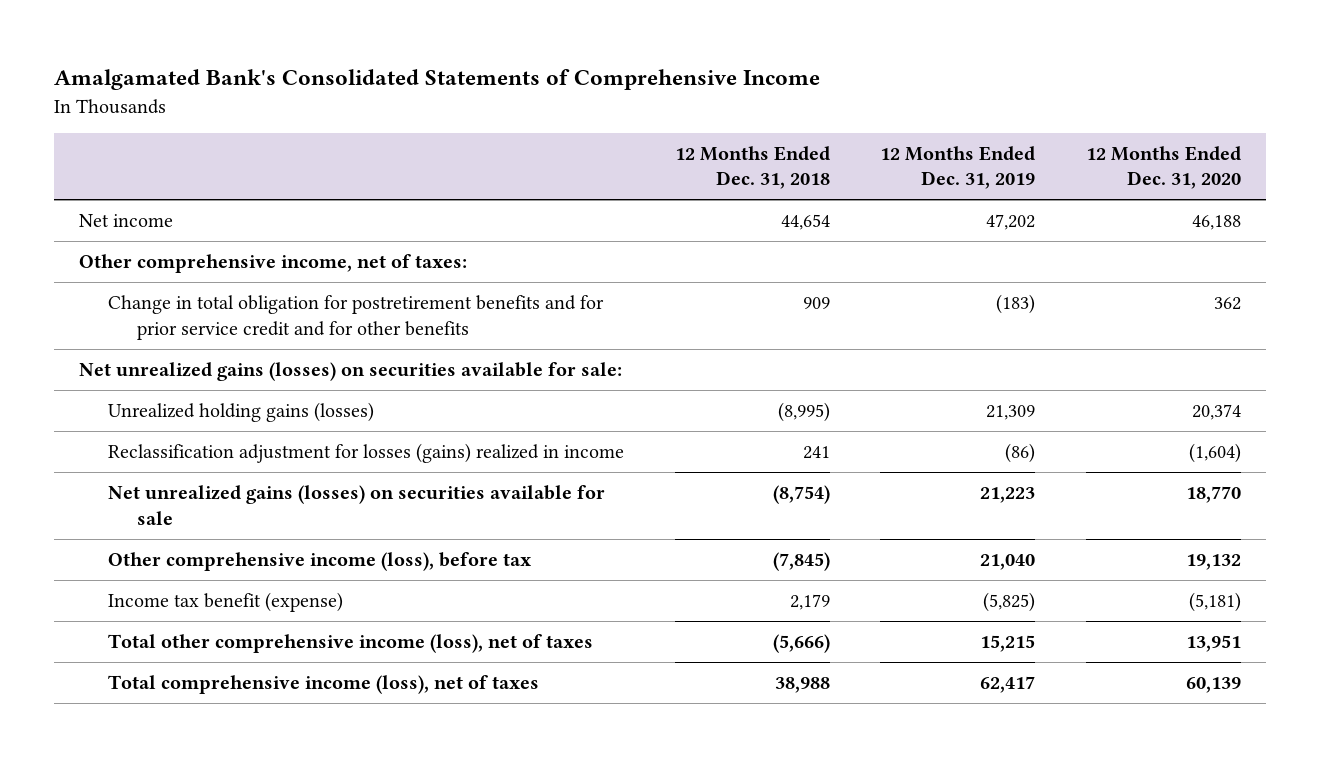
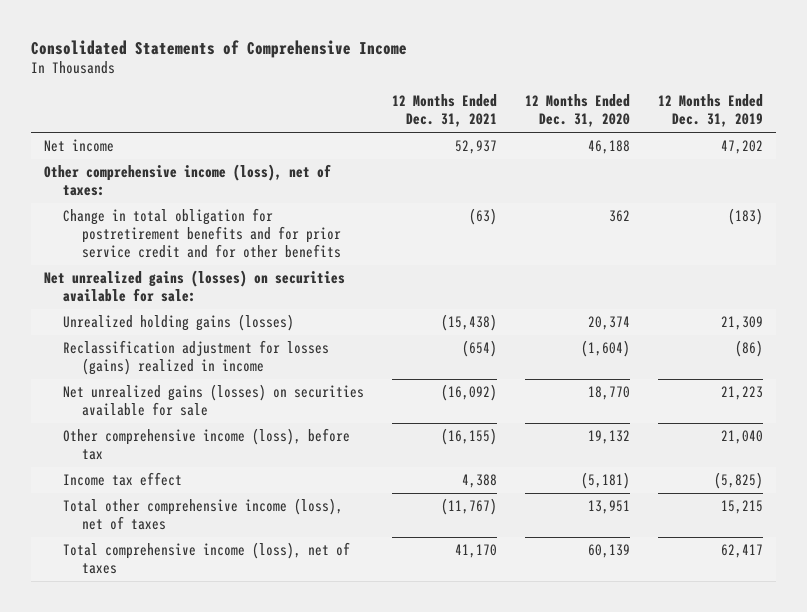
[54,69,821,91] Amalgamated Bank's Consolidated Statements of Comprehensive Income -> [30,39,407,58] Consolidated Statements of Comprehensive Income
[674,145,830,190] 12 Months Ended Dec. 31, 2018 -> none
none -> [392,94,498,128] 12 Months Ended Dec. 31, 2021
[79,254,468,274] Other comprehensive income, net of taxes: -> [44,164,332,196] Other comprehensive income (loss), net of taxes:
[108,592,344,613] Income tax benefit (expense) -> [63,472,183,487] Income tax effect

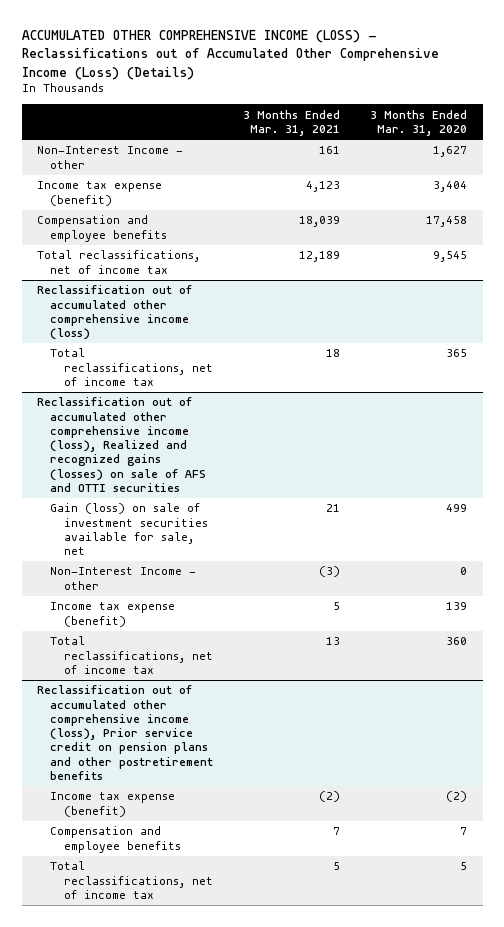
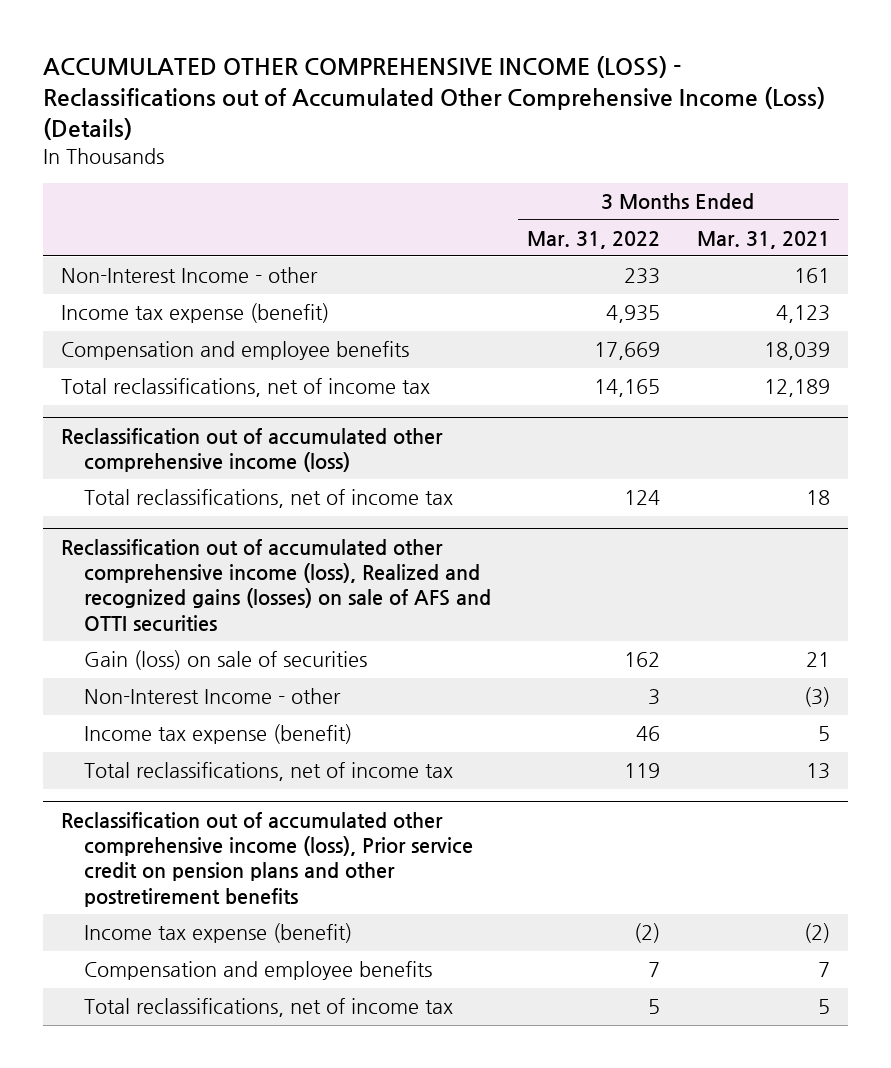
[370,109,468,136] 3 Months Ended Mar. 31, 2020 -> none
none -> [527,230,661,249] Mar. 31, 2022
[50,503,209,556] Gain (loss) on sale of investment securities available for sale, net -> [83,650,367,671] Gain (loss) on sale of securities

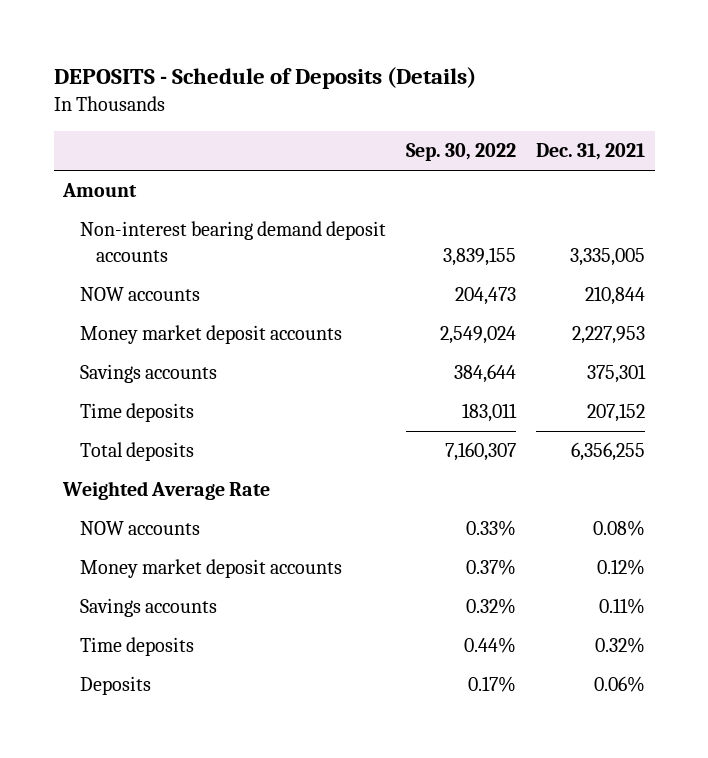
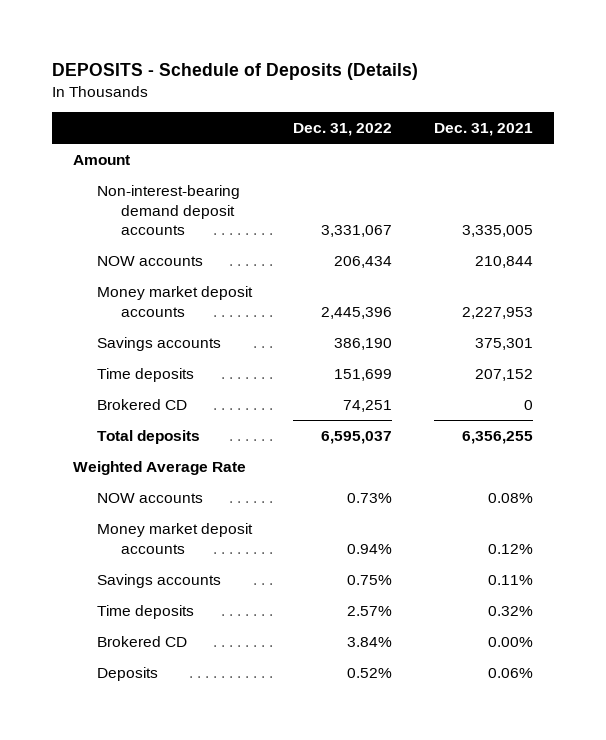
[405,143,516,162] Sep. 30, 2022 -> none
none -> [293,123,393,137] Dec. 31, 2022
[79,221,386,262] Non-interest bearing demand deposit accounts -> [96,184,240,236] Non-interest-bearing demand deposit accounts
none -> [96,398,187,410] Brokered CD
none -> [96,635,187,647] Brokered CD

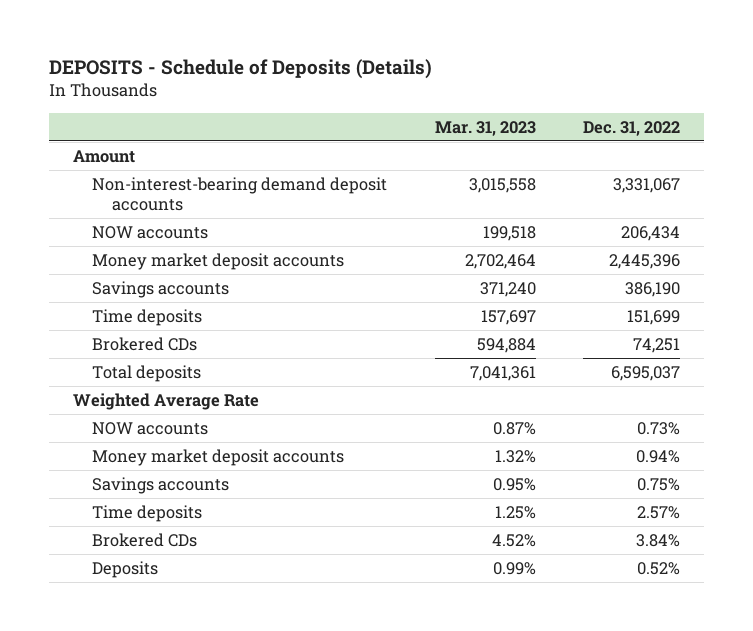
[433,123,533,137] Dec. 31, 2021 -> none
none -> [434,120,536,136] Mar. 31, 2023
[96,398,187,410] Brokered CD -> [92,337,198,352] Brokered CDs
[96,635,187,647] Brokered CD -> [92,533,198,548] Brokered CDs

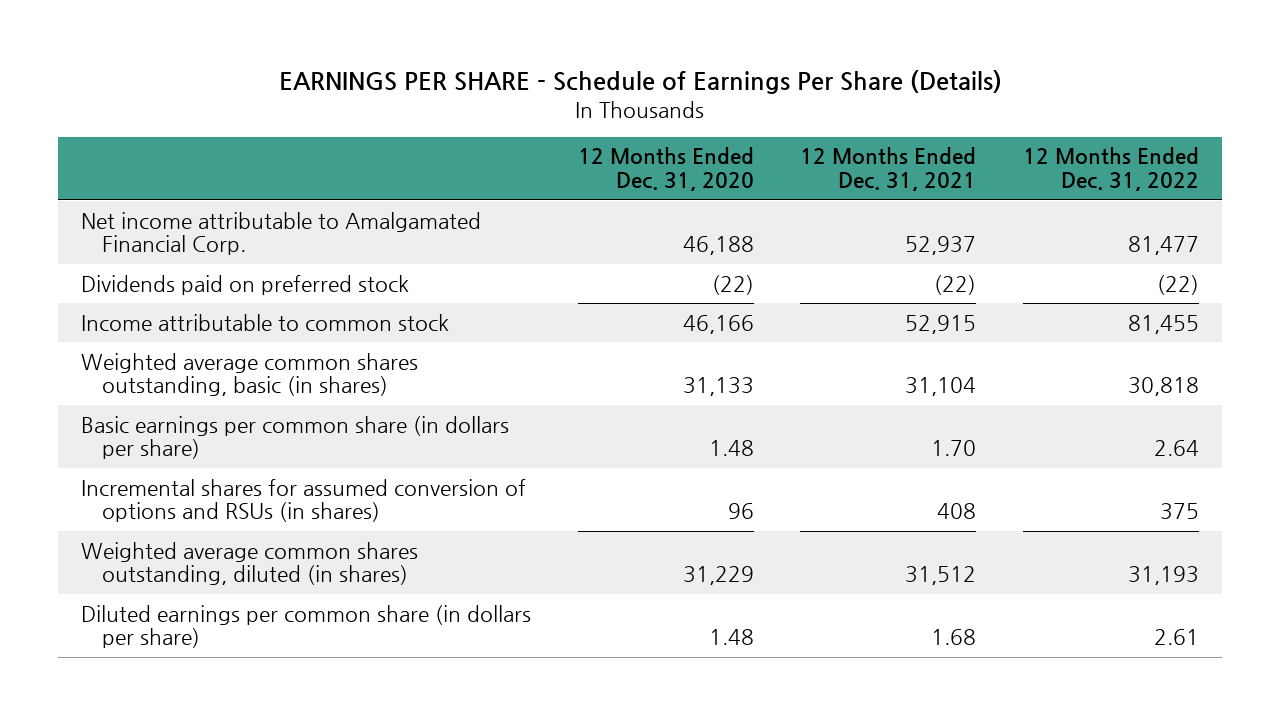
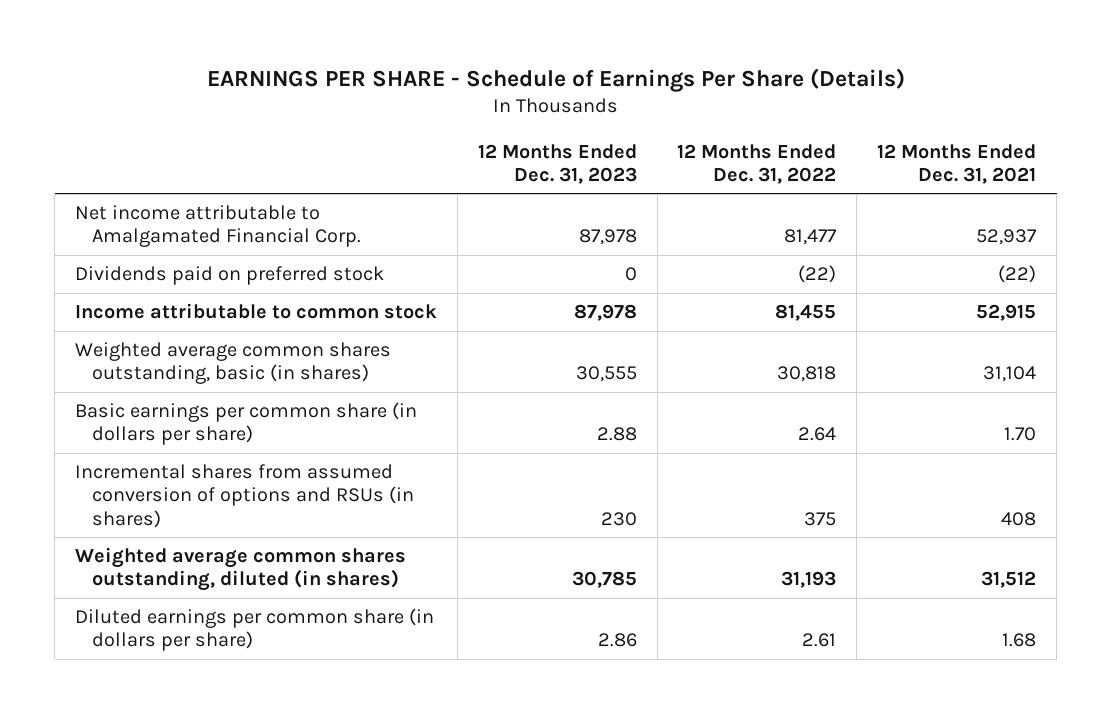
[577,147,754,192] 12 Months Ended Dec. 31, 2020 -> none
none -> [477,143,637,184] 12 Months Ended Dec. 31, 2023
[80,478,526,523] Incremental shares for assumed conversion of options and RSUs (in shares) -> [74,464,414,528] Incremental shares from assumed conversion of options and RSUs (in shares)

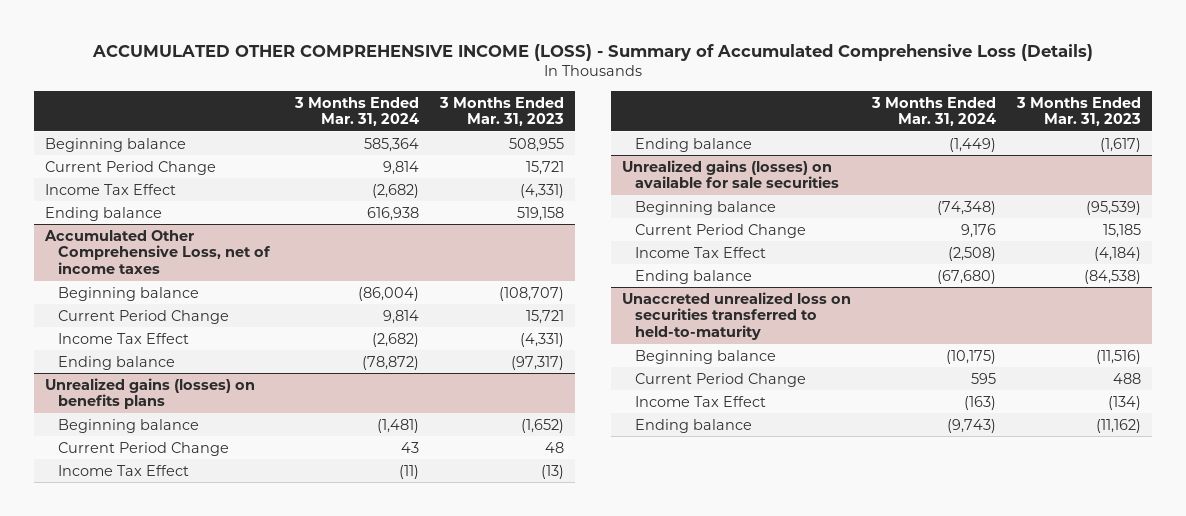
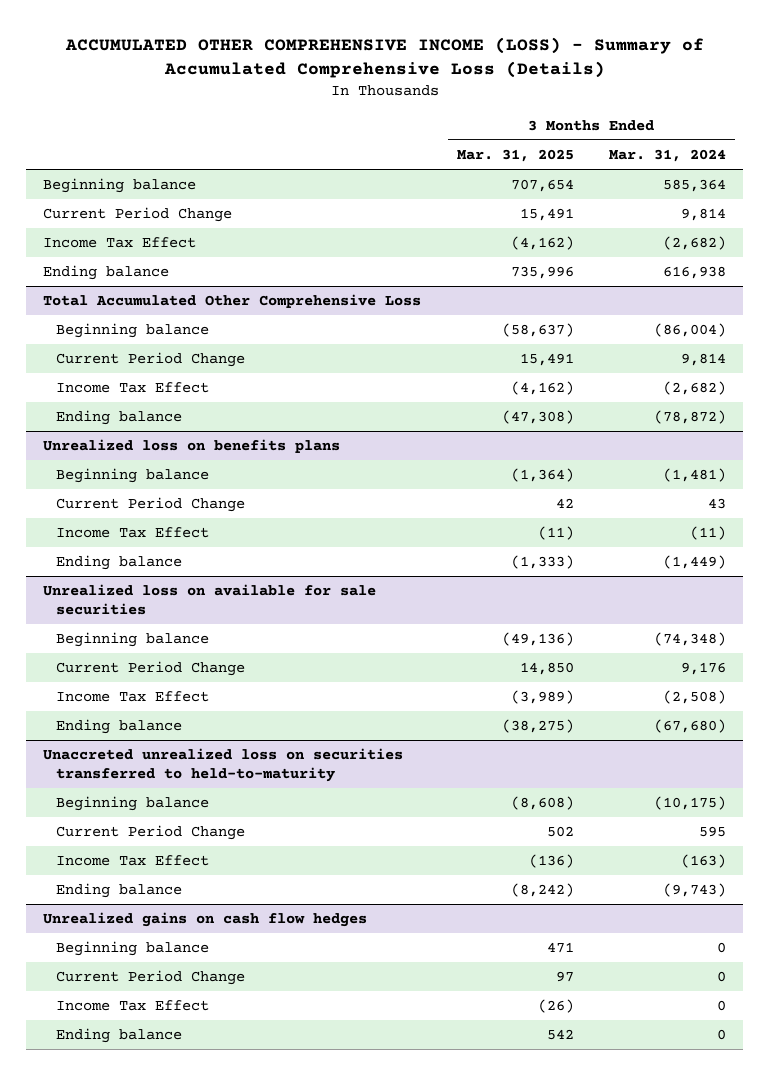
[439,96,565,127] 3 Months Ended Mar. 31, 2023 -> none
none -> [456,149,574,163] Mar. 31, 2025
[43,229,272,275] Accumulated Other Comprehensive Loss, net of income taxes -> [43,294,422,309] Total Accumulated Other Comprehensive Loss
[44,377,255,410] Unrealized gains (losses) on benefits plans -> [43,439,341,454] Unrealized loss on benefits plans
[621,159,840,189] Unrealized gains (losses) on available for sale securities -> [43,584,377,615] Unrealized loss on available for sale securities
none -> [43,912,368,928] Unrealized gains on cash flow hedges
none -> [55,941,209,957] Beginning balance
none -> [55,970,245,986] Current Period Change
none -> [55,1000,209,1012] Income Tax Effect
none -> [55,1028,182,1044] Ending balance

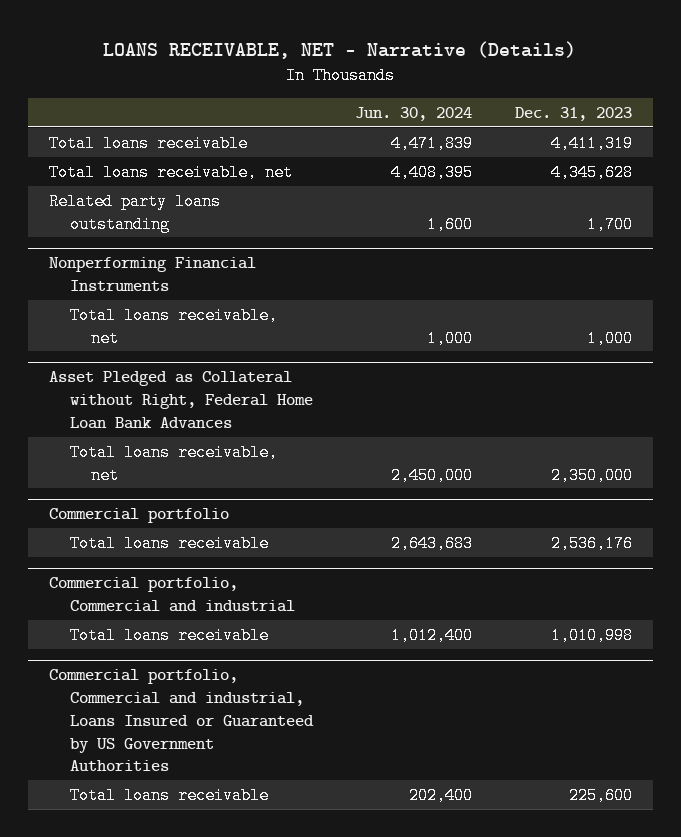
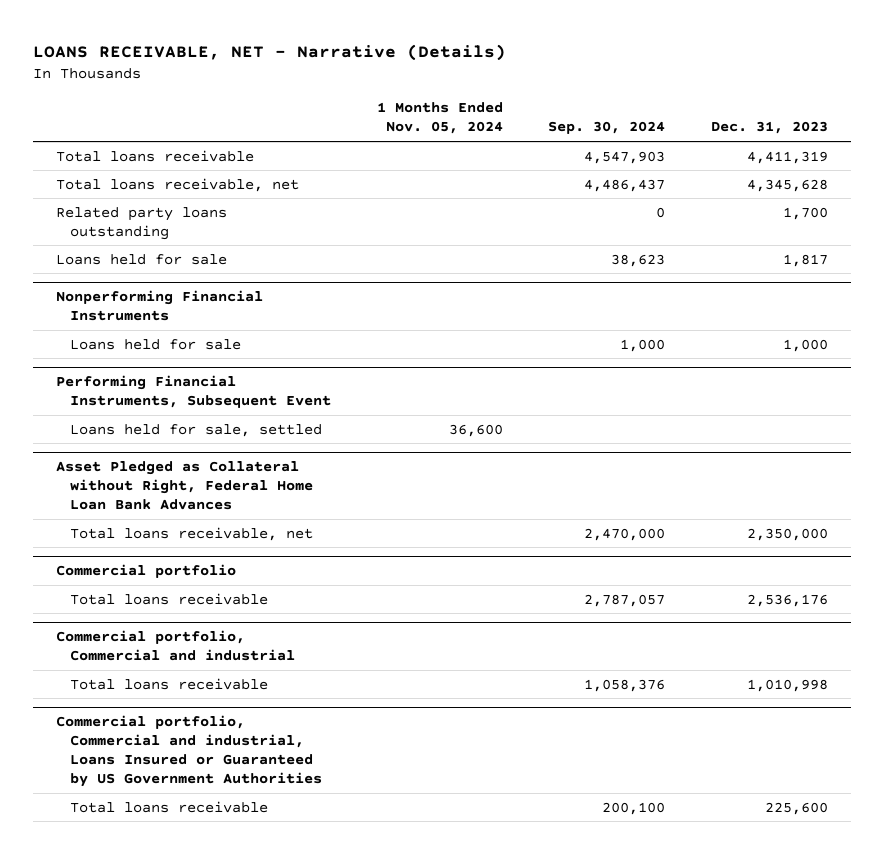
[355,106,473,121] Jun. 30, 2024 -> none
none -> [376,102,503,135] 1 Months Ended Nov. 05, 2024
none -> [548,121,666,135] Sep. 30, 2024
none -> [55,253,227,265] Loans held for sale
[70,306,279,347] Total loans receivable, net -> none
none -> [70,338,242,350] Loans held for sale
none -> [55,375,332,409] Performing Financial Instruments, Subsequent Event
none -> [70,423,323,437] Loans held for sale, settled

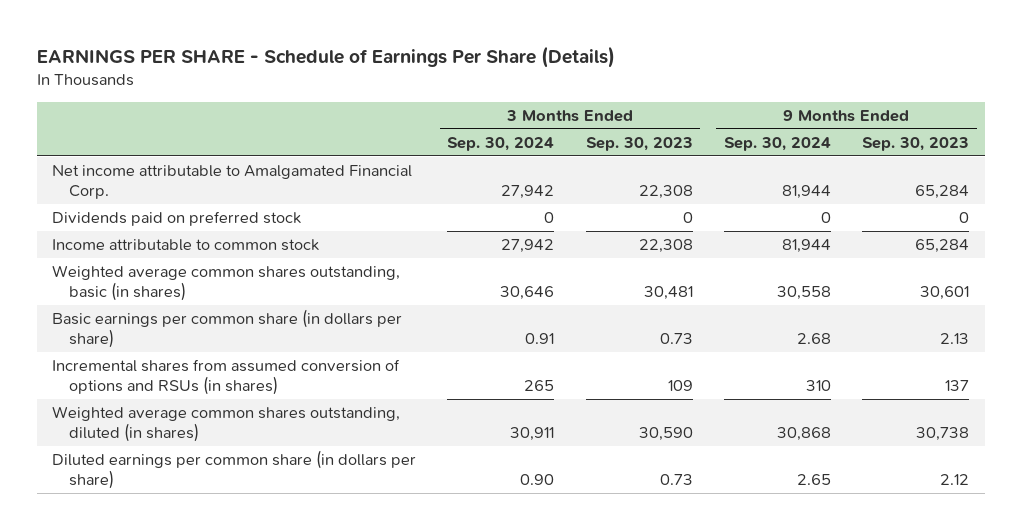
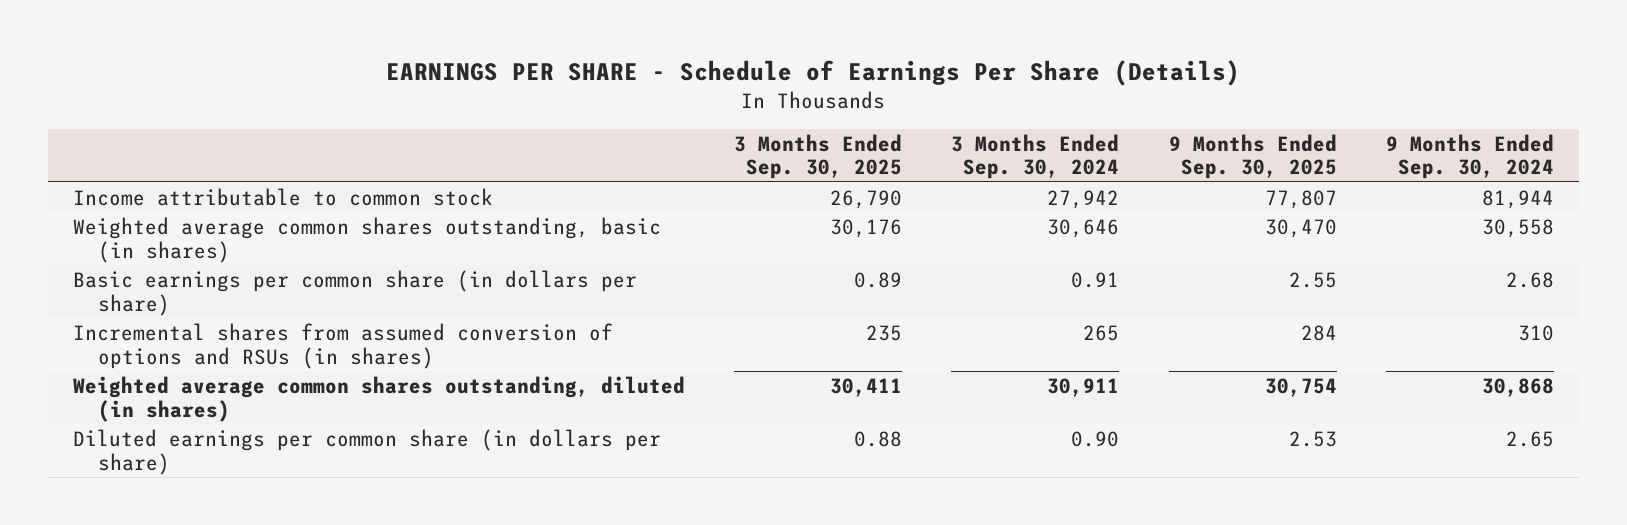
[585,136,693,151] Sep. 30, 2023 -> none
[862,136,970,151] Sep. 30, 2023 -> none
none -> [733,133,902,180] 3 Months Ended Sep. 30, 2025
none -> [1168,133,1337,180] 9 Months Ended Sep. 30, 2025
[52,165,413,199] Net income attributable to Amalgamated Financial Corp. -> none
[52,211,302,227] Dividends paid on preferred stock -> none

